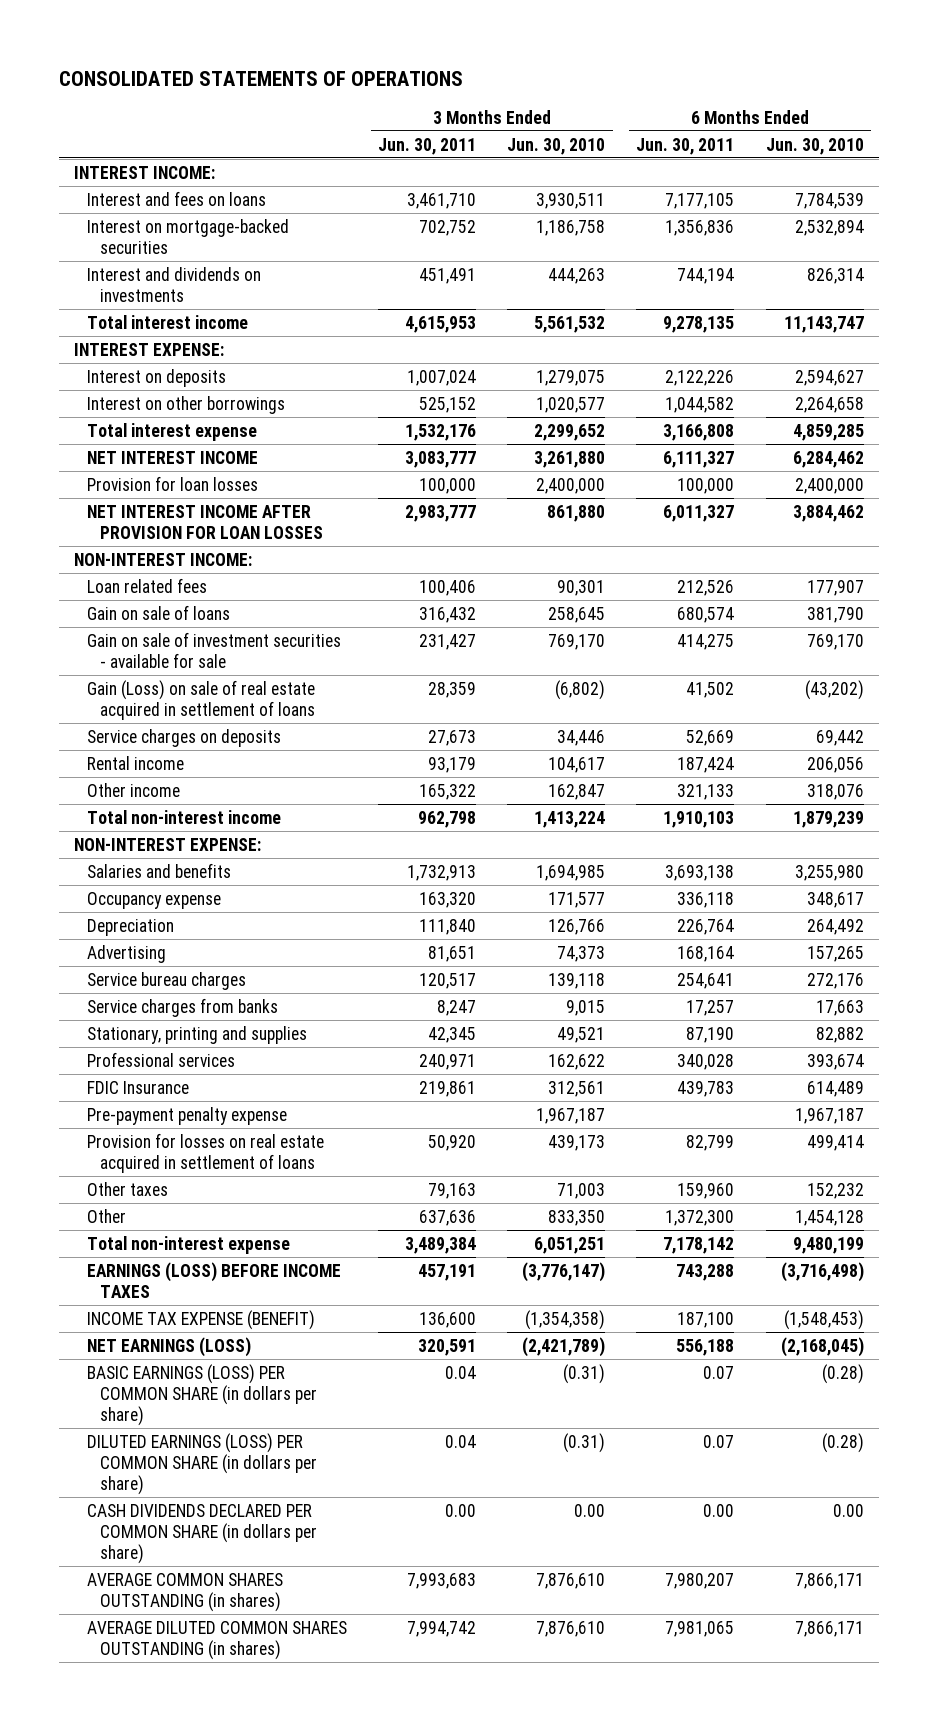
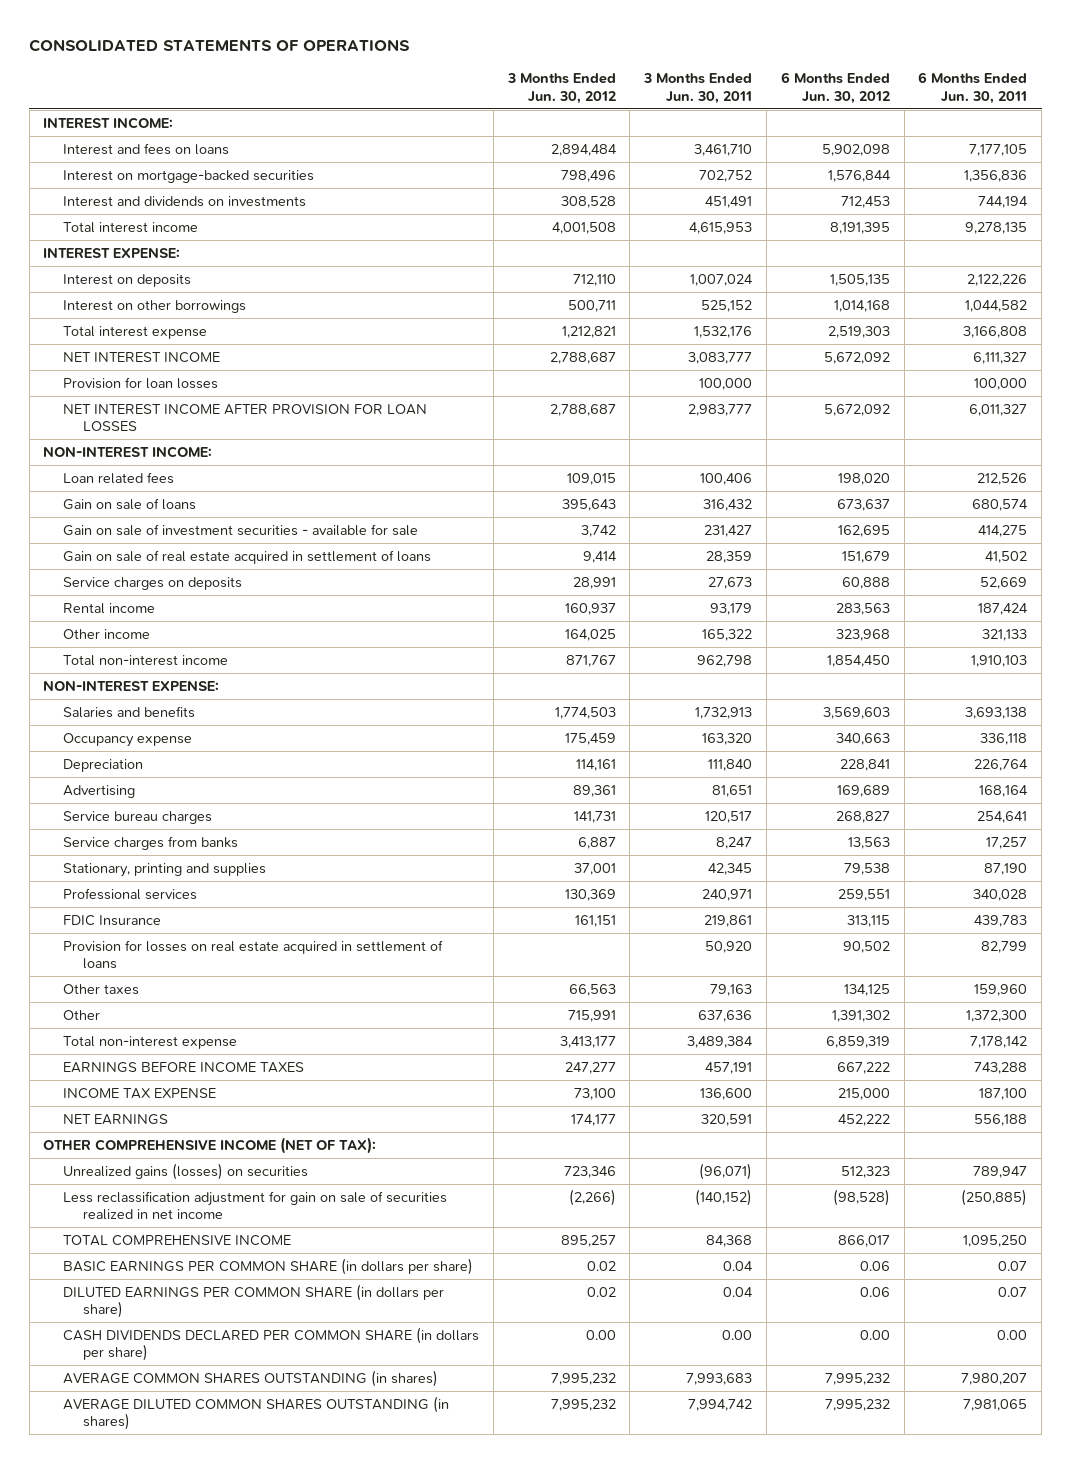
[507,137,606,155] Jun. 30, 2010 -> none
[765,137,864,155] Jun. 30, 2010 -> none
none -> [506,73,616,104] 3 Months Ended Jun. 30, 2012
none -> [780,72,890,104] 6 Months Ended Jun. 30, 2012
[87,679,316,720] Gain (Loss) on sale of real estate acquired in settlement of loans -> [62,549,431,564] Gain on sale of real estate acquired in settlement of loans
[87,1106,288,1125] Pre-payment penalty expense -> none
[87,1261,342,1298] EARNINGS (LOSS) BEFORE INCOME TAXES -> [62,1061,304,1073] EARNINGS BEFORE INCOME TAXES
[87,1309,316,1330] INCOME TAX EXPENSE (BENEFIT) -> [62,1087,216,1099] INCOME TAX EXPENSE
[87,1336,252,1357] NET EARNINGS (LOSS) -> [62,1113,168,1125] NET EARNINGS
none -> [43,1136,377,1154] OTHER COMPREHENSIVE INCOME (NET OF TAX):
none -> [62,1162,308,1180] Unrealized gains (losses) on securities
none -> [62,1190,447,1221] Less reclassification adjustment for gain on sale of securities realized in net income
none -> [62,1234,291,1246] TOTAL COMPREHENSIVE INCOME
[87,1363,318,1427] BASIC EARNINGS (LOSS) PER COMMON SHARE (in dollars per share) -> [62,1257,473,1275] BASIC EARNINGS PER COMMON SHARE (in dollars per share)
[87,1432,318,1496] DILUTED EARNINGS (LOSS) PER COMMON SHARE (in dollars per share) -> [62,1283,444,1319] DILUTED EARNINGS PER COMMON SHARE (in dollars per share)

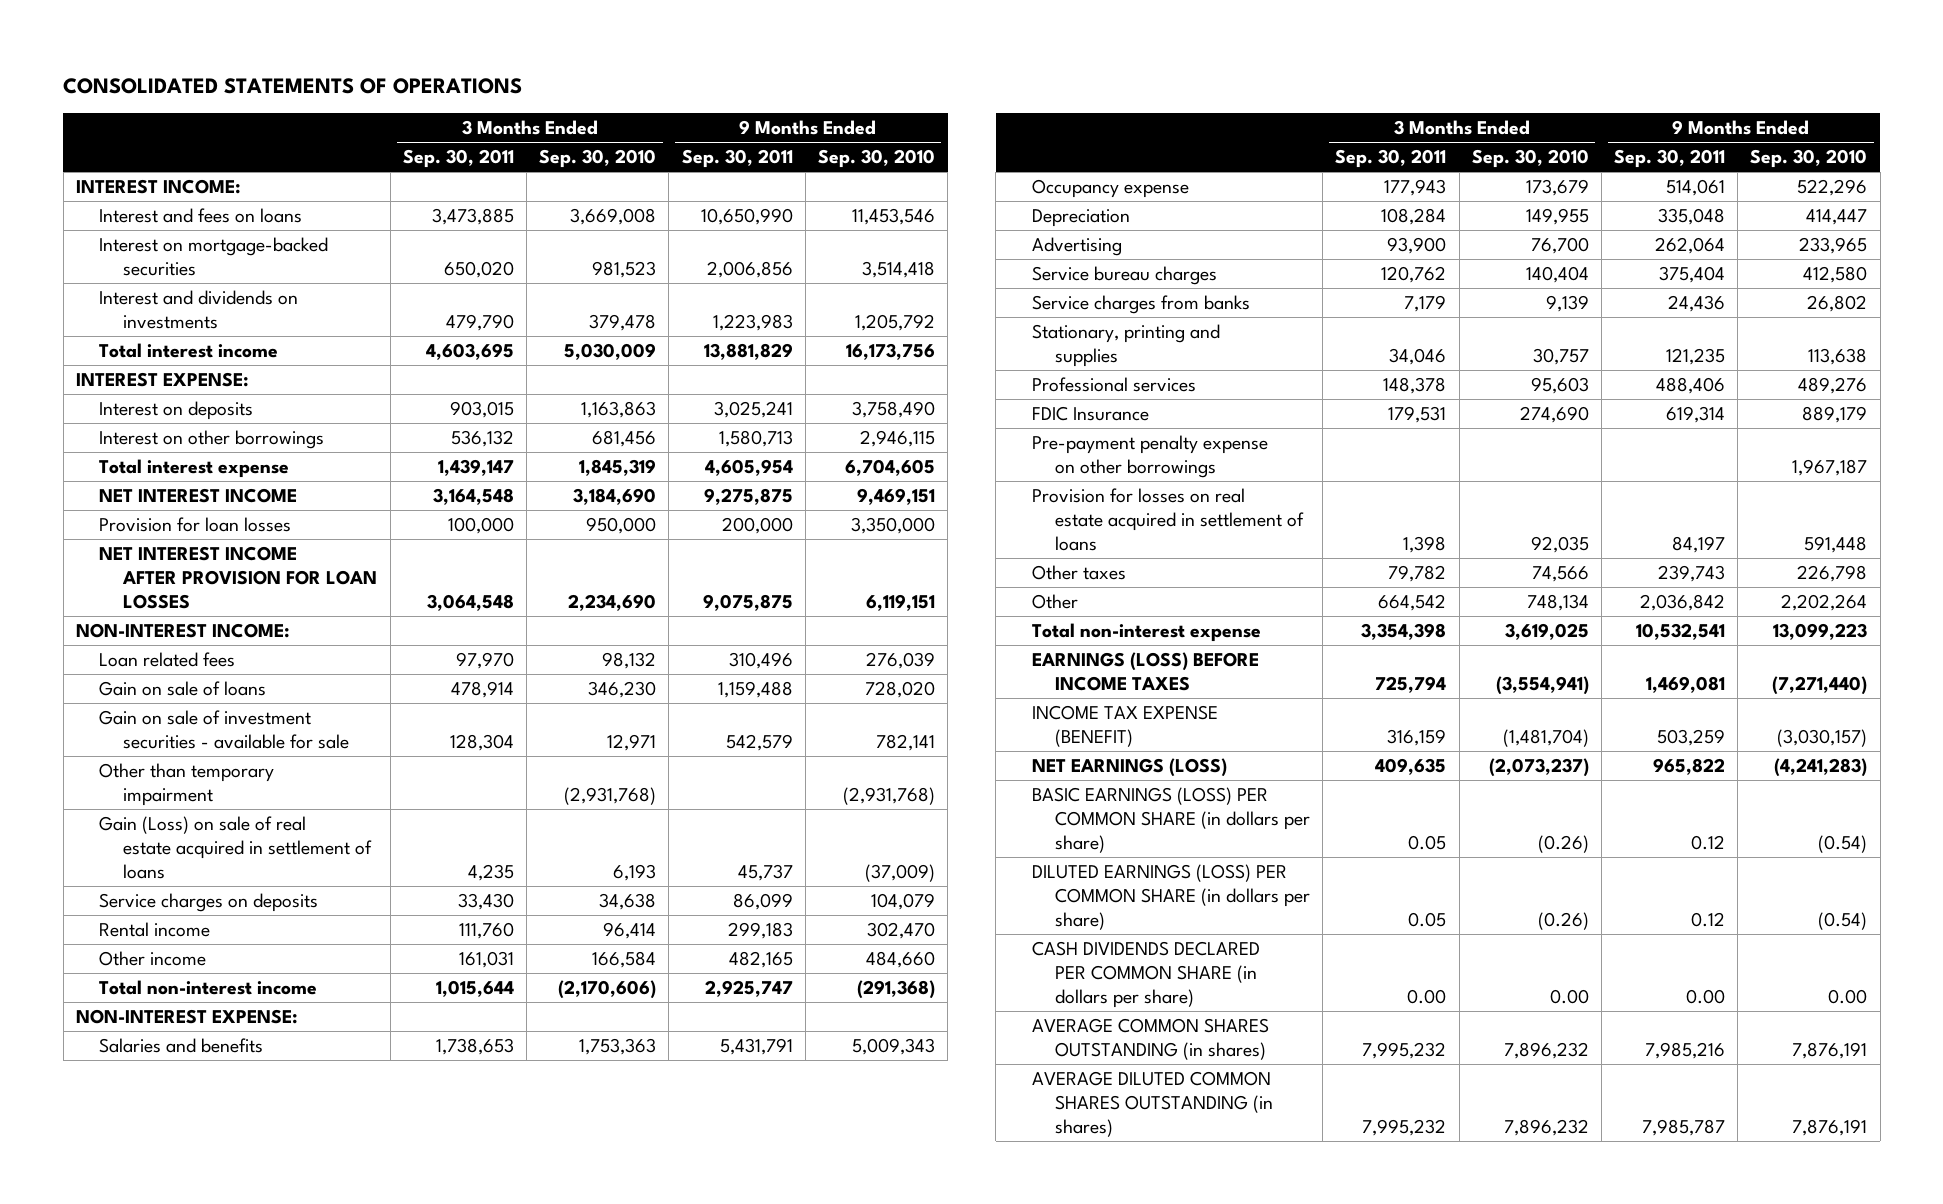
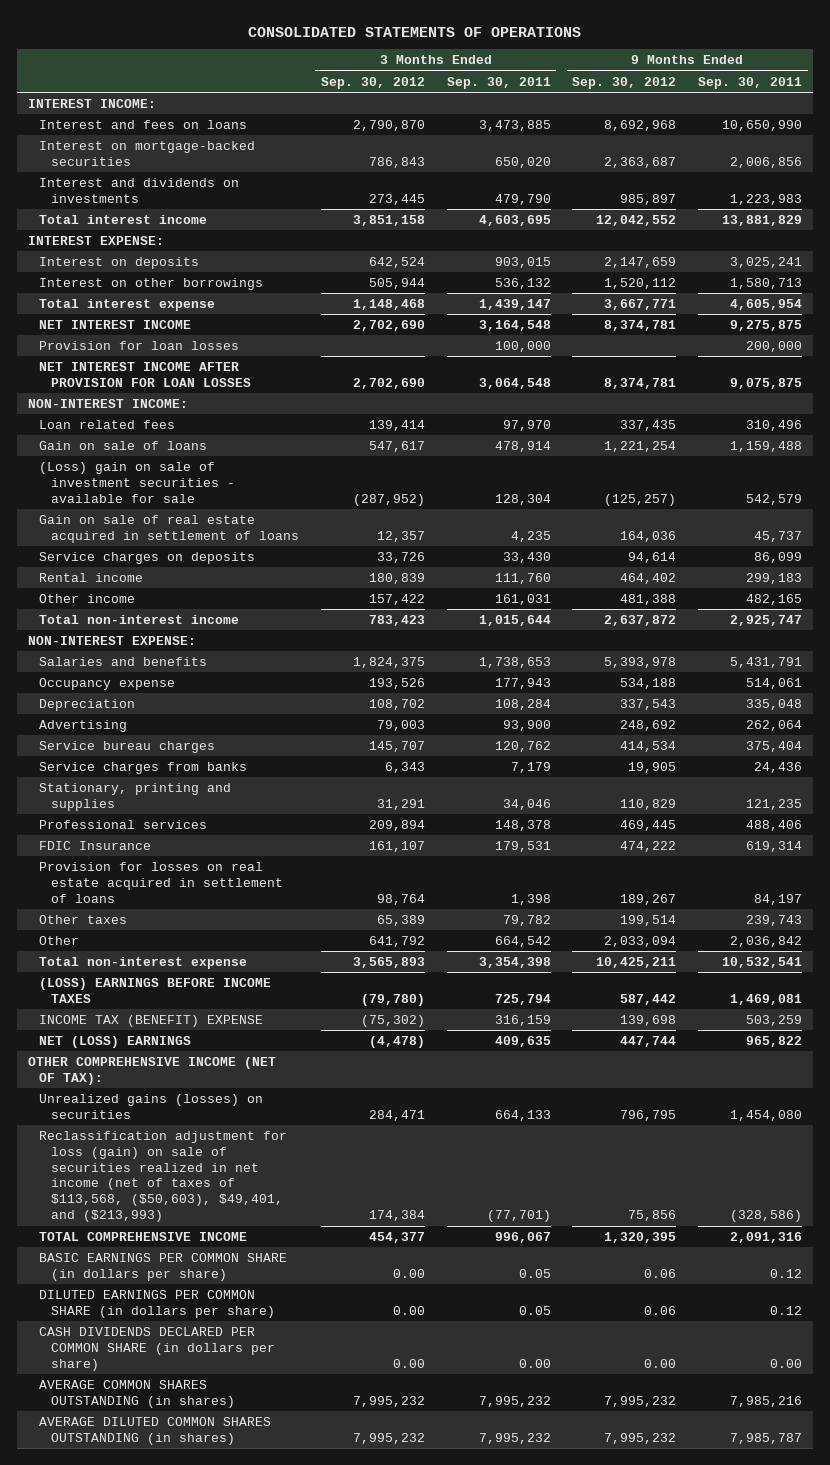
[539,149,657,169] Sep. 30, 2010 -> none
[817,149,935,169] Sep. 30, 2010 -> none
none -> [320,76,425,89] Sep. 30, 2012
none -> [572,76,677,89] Sep. 30, 2012
[99,763,275,806] Other than temporary impairment -> none
[99,710,349,749] Gain on sale of investment securities - available for sale -> [39,461,235,503] (Loss) gain on sale of investment securities - available for sale
[99,816,372,879] Gain (Loss) on sale of real estate acquired in settlement of loans -> [39,514,299,543] Gain on sale of real estate acquired in settlement of loans
[1031,435,1268,478] Pre-payment penalty expense on other borrowings -> none
[1031,652,1259,691] EARNINGS (LOSS) BEFORE INCOME TAXES -> [39,977,272,1003] (LOSS) EARNINGS BEFORE INCOME TAXES
[1031,705,1218,747] INCOME TAX EXPENSE (BENEFIT) -> [39,1014,264,1027] INCOME TAX (BENEFIT) EXPENSE
[1031,758,1227,778] NET EARNINGS (LOSS) -> [39,1035,192,1048] NET (LOSS) EARNINGS
none -> [27,1056,276,1085] OTHER COMPREHENSIVE INCOME (NET OF TAX):
none -> [39,1093,264,1119] Unrealized gains (losses) on securities
none -> [39,1130,288,1223] Reclassification adjustment for loss (gain) on sale of securities realized in net income (net of taxes of $113,568, ($50,603), $49,401, and ($213,993)
none -> [39,1231,248,1241] TOTAL COMPREHENSIVE INCOME
[1031,787,1311,853] BASIC EARNINGS (LOSS) PER COMMON SHARE (in dollars per share) -> [39,1252,288,1281] BASIC EARNINGS PER COMMON SHARE (in dollars per share)
[1031,864,1311,930] DILUTED EARNINGS (LOSS) PER COMMON SHARE (in dollars per share) -> [39,1289,275,1318] DILUTED EARNINGS PER COMMON SHARE (in dollars per share)

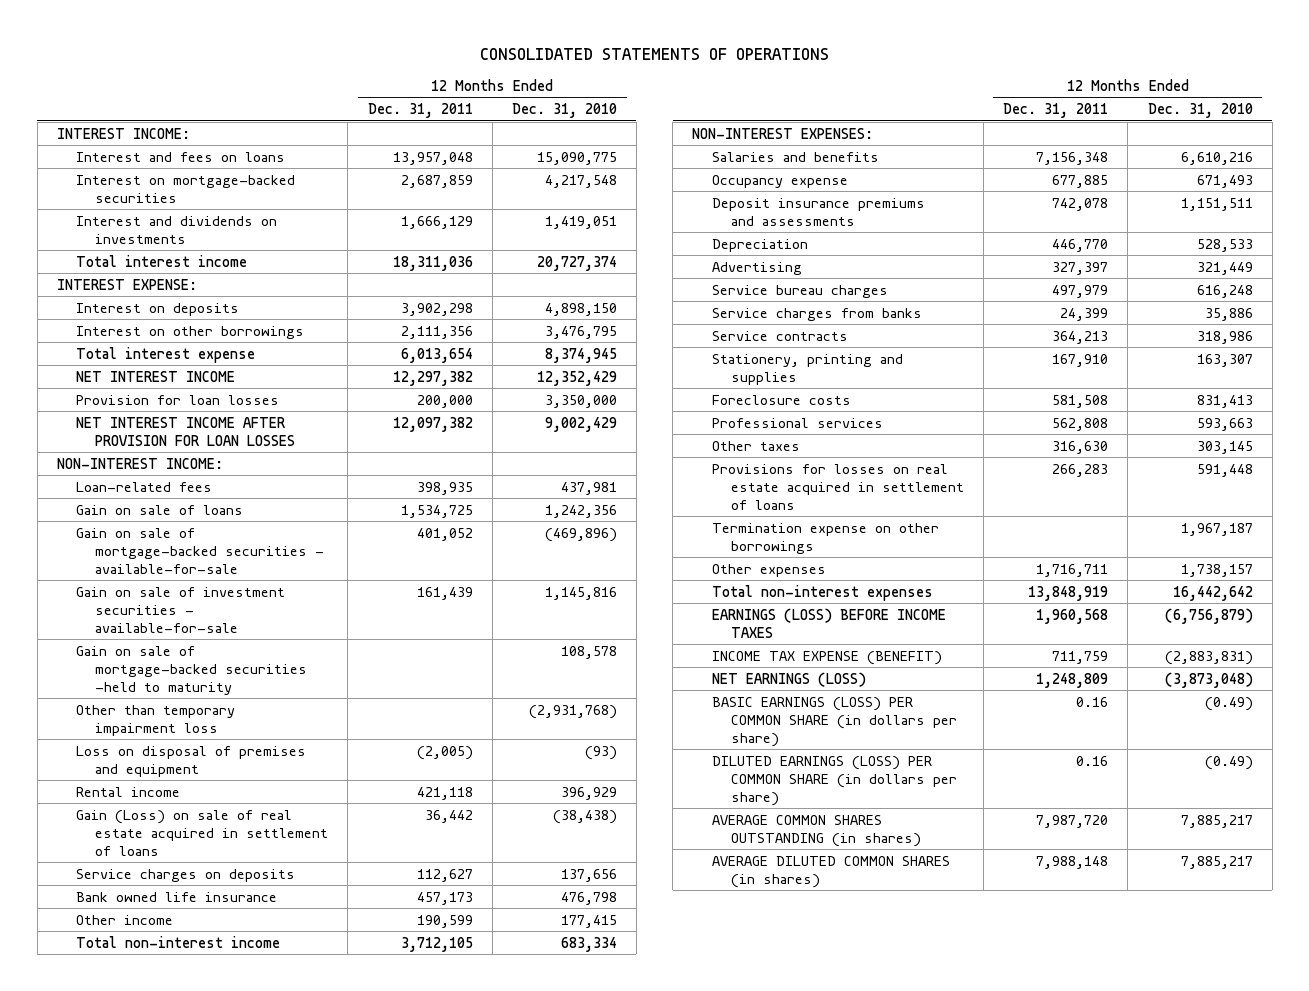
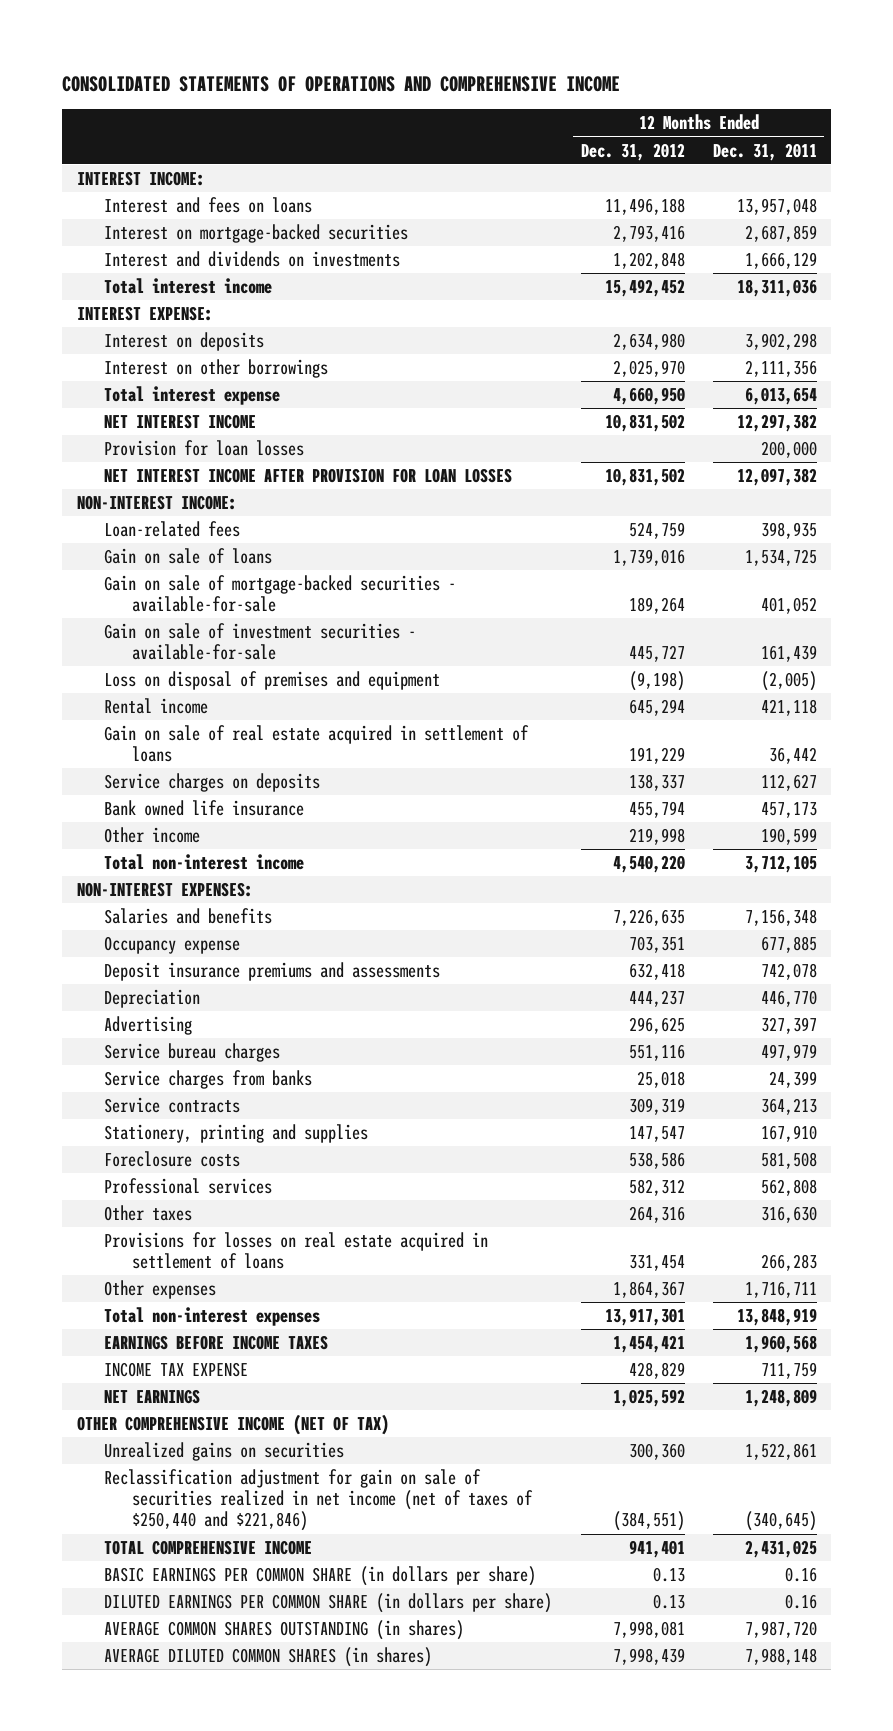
[479,47,829,60] CONSOLIDATED STATEMENTS OF OPERATIONS -> [62,76,621,93] CONSOLIDATED STATEMENTS OF OPERATIONS AND COMPREHENSIVE INCOME
[511,103,617,119] Dec. 31, 2010 -> none
none -> [580,142,685,161] Dec. 31, 2012
[76,645,308,695] Gain on sale of mortgage-backed securities -held to maturity -> none
[76,704,236,736] Other than temporary impairment loss -> none
[76,809,329,856] Gain (Loss) on sale of real estate acquired in settlement of loans -> [104,724,530,763] Gain on sale of real estate acquired in settlement of loans
[711,522,939,554] Termination expense on other borrowings -> none
[711,607,946,638] EARNINGS (LOSS) BEFORE INCOME TAXES -> [104,1334,329,1350] EARNINGS BEFORE INCOME TAXES
[711,650,942,665] INCOME TAX EXPENSE (BENEFIT) -> [104,1361,249,1377] INCOME TAX EXPENSE
[711,671,866,687] NET EARNINGS (LOSS) -> [104,1388,201,1404] NET EARNINGS
none -> [76,1413,389,1435] OTHER COMPREHENSIVE INCOME (NET OF TAX)
none -> [104,1441,345,1461] Unrealized gains on securities
none -> [104,1468,534,1532] Reclassification adjustment for gain on sale of securities realized in net income (net of taxes of $250,440 and $221,846)
none -> [104,1539,313,1555] TOTAL COMPREHENSIVE INCOME
[711,696,958,747] BASIC EARNINGS (LOSS) PER COMMON SHARE (in dollars per share) -> [104,1565,537,1586] BASIC EARNINGS PER COMMON SHARE (in dollars per share)
[711,755,958,806] DILUTED EARNINGS (LOSS) PER COMMON SHARE (in dollars per share) -> [104,1592,553,1613] DILUTED EARNINGS PER COMMON SHARE (in dollars per share)

